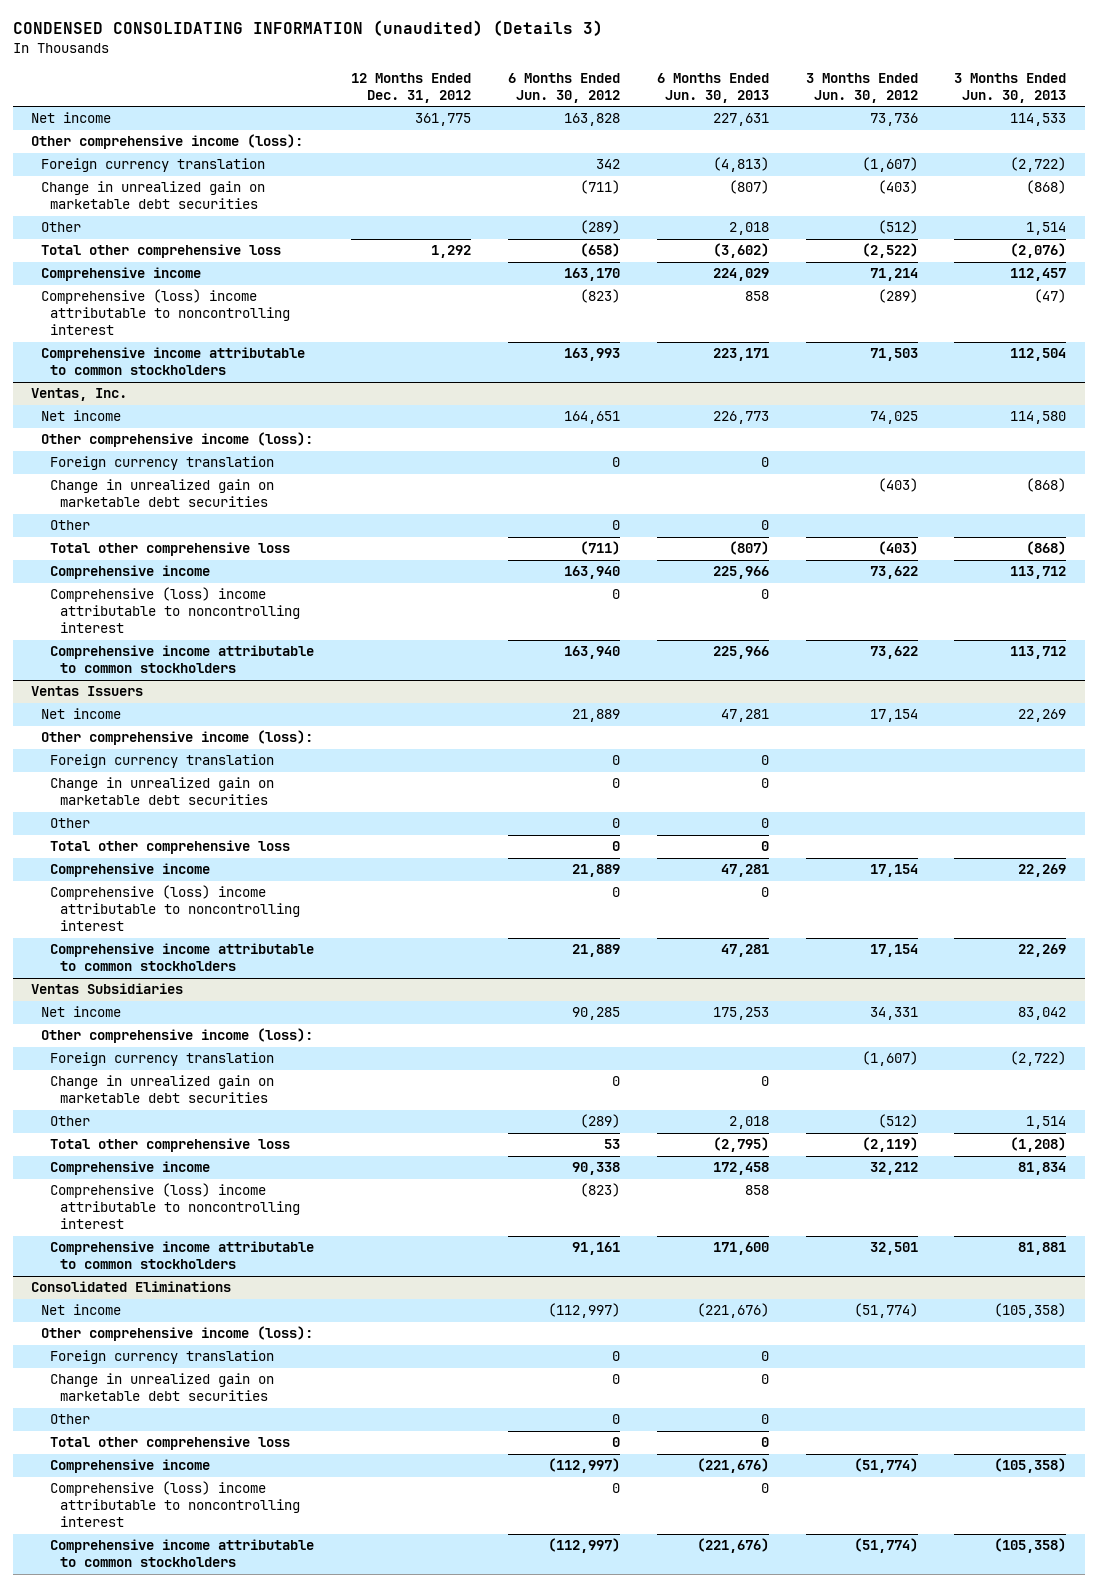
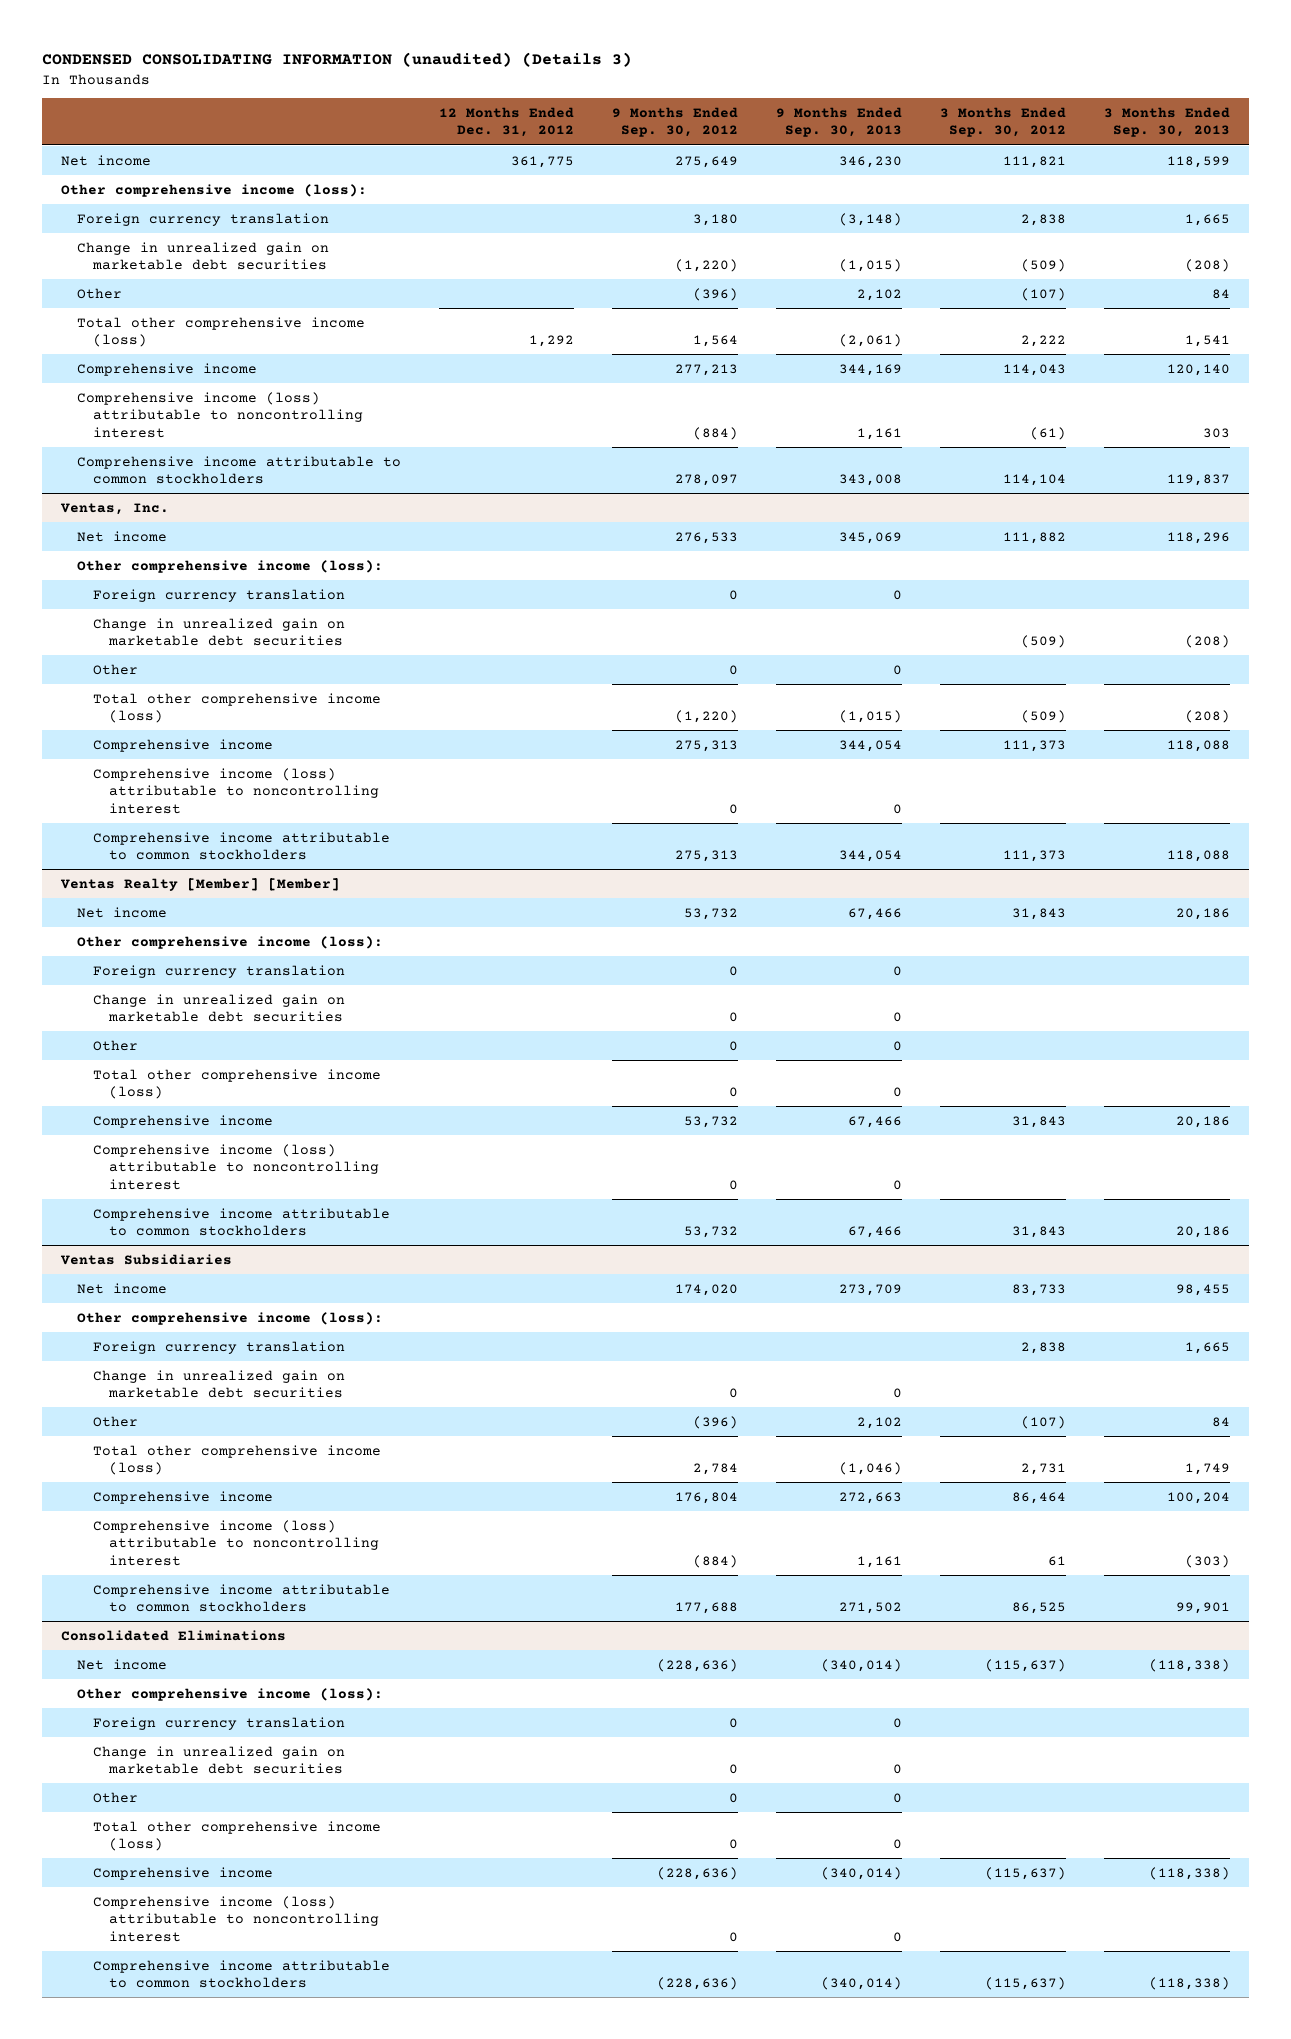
[507,72,620,103] 6 Months Ended Jun. 30, 2012 -> none
[656,72,769,103] 6 Months Ended Jun. 30, 2013 -> none
[805,72,918,103] 3 Months Ended Jun. 30, 2012 -> none
[954,72,1067,103] 3 Months Ended Jun. 30, 2013 -> none
none -> [611,106,738,138] 9 Months Ended Sep. 30, 2012
none -> [775,106,902,138] 9 Months Ended Sep. 30, 2013
none -> [939,106,1066,138] 3 Months Ended Sep. 30, 2012
none -> [1103,106,1230,138] 3 Months Ended Sep. 30, 2013
[40,244,281,259] Total other comprehensive loss -> [77,316,366,348] Total other comprehensive income (loss)
[40,289,291,336] Comprehensive (loss) income attributable to noncontrolling interest -> [77,391,364,438] Comprehensive income (loss) attributable to noncontrolling interest
[50,542,291,557] Total other comprehensive loss -> [93,692,382,724] Total other comprehensive income (loss)
[50,587,301,634] Comprehensive (loss) income attributable to noncontrolling interest -> [93,767,380,814] Comprehensive income (loss) attributable to noncontrolling interest
[31,686,144,697] Ventas Issuers -> none
[40,708,121,720] Net income -> none
[40,730,313,746] Other comprehensive income (loss): -> none
[50,754,275,769] Foreign currency translation -> none
[50,777,275,806] Change in unrealized gain on marketable debt securities -> none
[50,818,91,829] Other -> none
[50,840,291,855] Total other comprehensive loss -> none
[50,863,211,878] Comprehensive income -> none
[50,885,301,932] Comprehensive (loss) income attributable to noncontrolling interest -> none
[50,943,315,972] Comprehensive income attributable to common stockholders -> none
none -> [60,877,341,891] Ventas Realty [Member] [Member]
none -> [77,906,168,918] Net income
none -> [77,935,384,949] Other comprehensive income (loss):
none -> [93,964,346,978] Foreign currency translation
none -> [93,993,346,1023] Change in unrealized gain on marketable debt securities
none -> [93,1039,139,1051] Other
none -> [93,1068,382,1100] Total other comprehensive income (loss)
none -> [93,1114,274,1128] Comprehensive income
none -> [93,1143,380,1190] Comprehensive income (loss) attributable to noncontrolling interest
none -> [93,1207,391,1237] Comprehensive income attributable to common stockholders
[50,1138,291,1153] Total other comprehensive loss -> [93,1444,382,1476] Total other comprehensive income (loss)
[50,1183,301,1230] Comprehensive (loss) income attributable to noncontrolling interest -> [93,1519,380,1566] Comprehensive income (loss) attributable to noncontrolling interest
[50,1436,291,1451] Total other comprehensive loss -> [93,1820,382,1852] Total other comprehensive income (loss)
[50,1481,301,1528] Comprehensive (loss) income attributable to noncontrolling interest -> [93,1895,380,1942] Comprehensive income (loss) attributable to noncontrolling interest

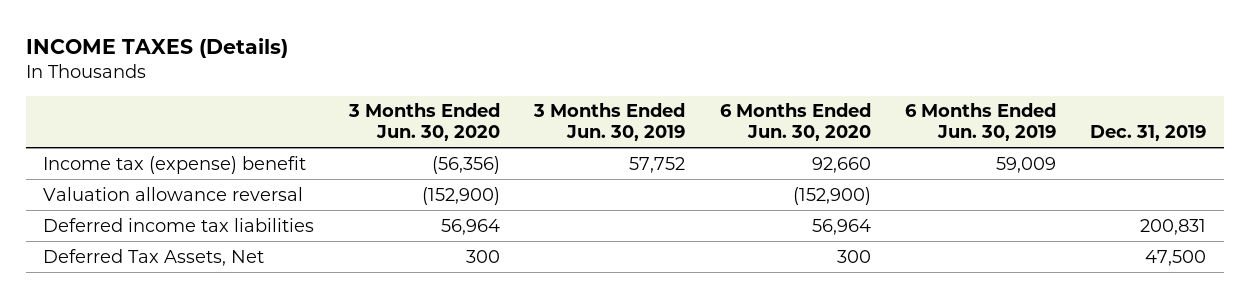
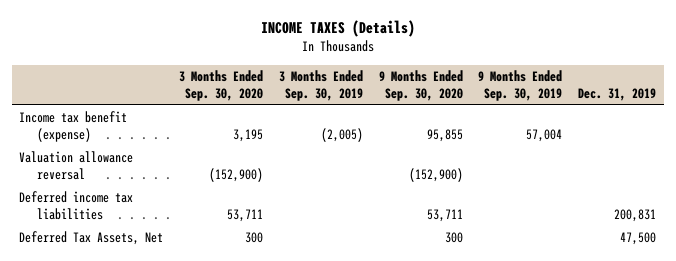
[347,103,500,141] 3 Months Ended Jun. 30, 2020 -> none
[533,103,686,141] 3 Months Ended Jun. 30, 2019 -> none
[719,103,871,141] 6 Months Ended Jun. 30, 2020 -> none
[904,103,1056,141] 6 Months Ended Jun. 30, 2019 -> none
none -> [179,69,264,101] 3 Months Ended Sep. 30, 2020
none -> [278,69,363,101] 3 Months Ended Sep. 30, 2019
none -> [378,69,463,101] 9 Months Ended Sep. 30, 2020
none -> [478,69,563,101] 9 Months Ended Sep. 30, 2019
[43,155,307,174] Income tax (expense) benefit -> [19,111,128,143] Income tax benefit (expense)

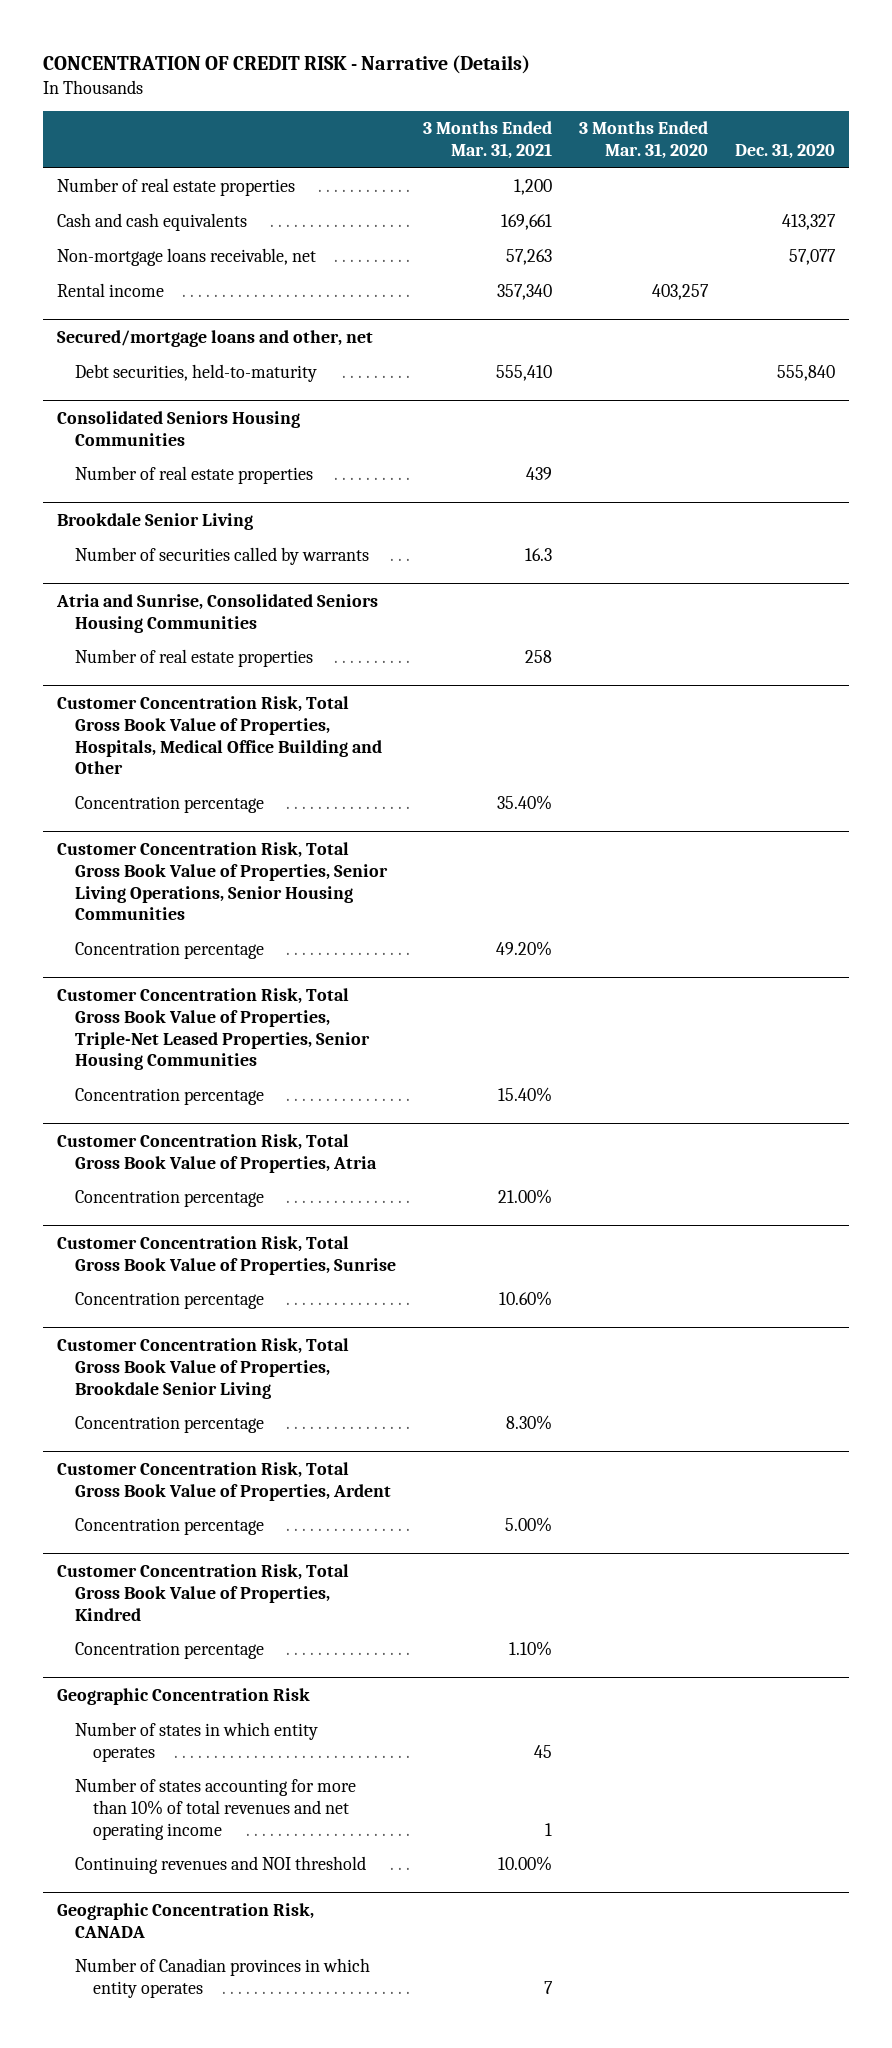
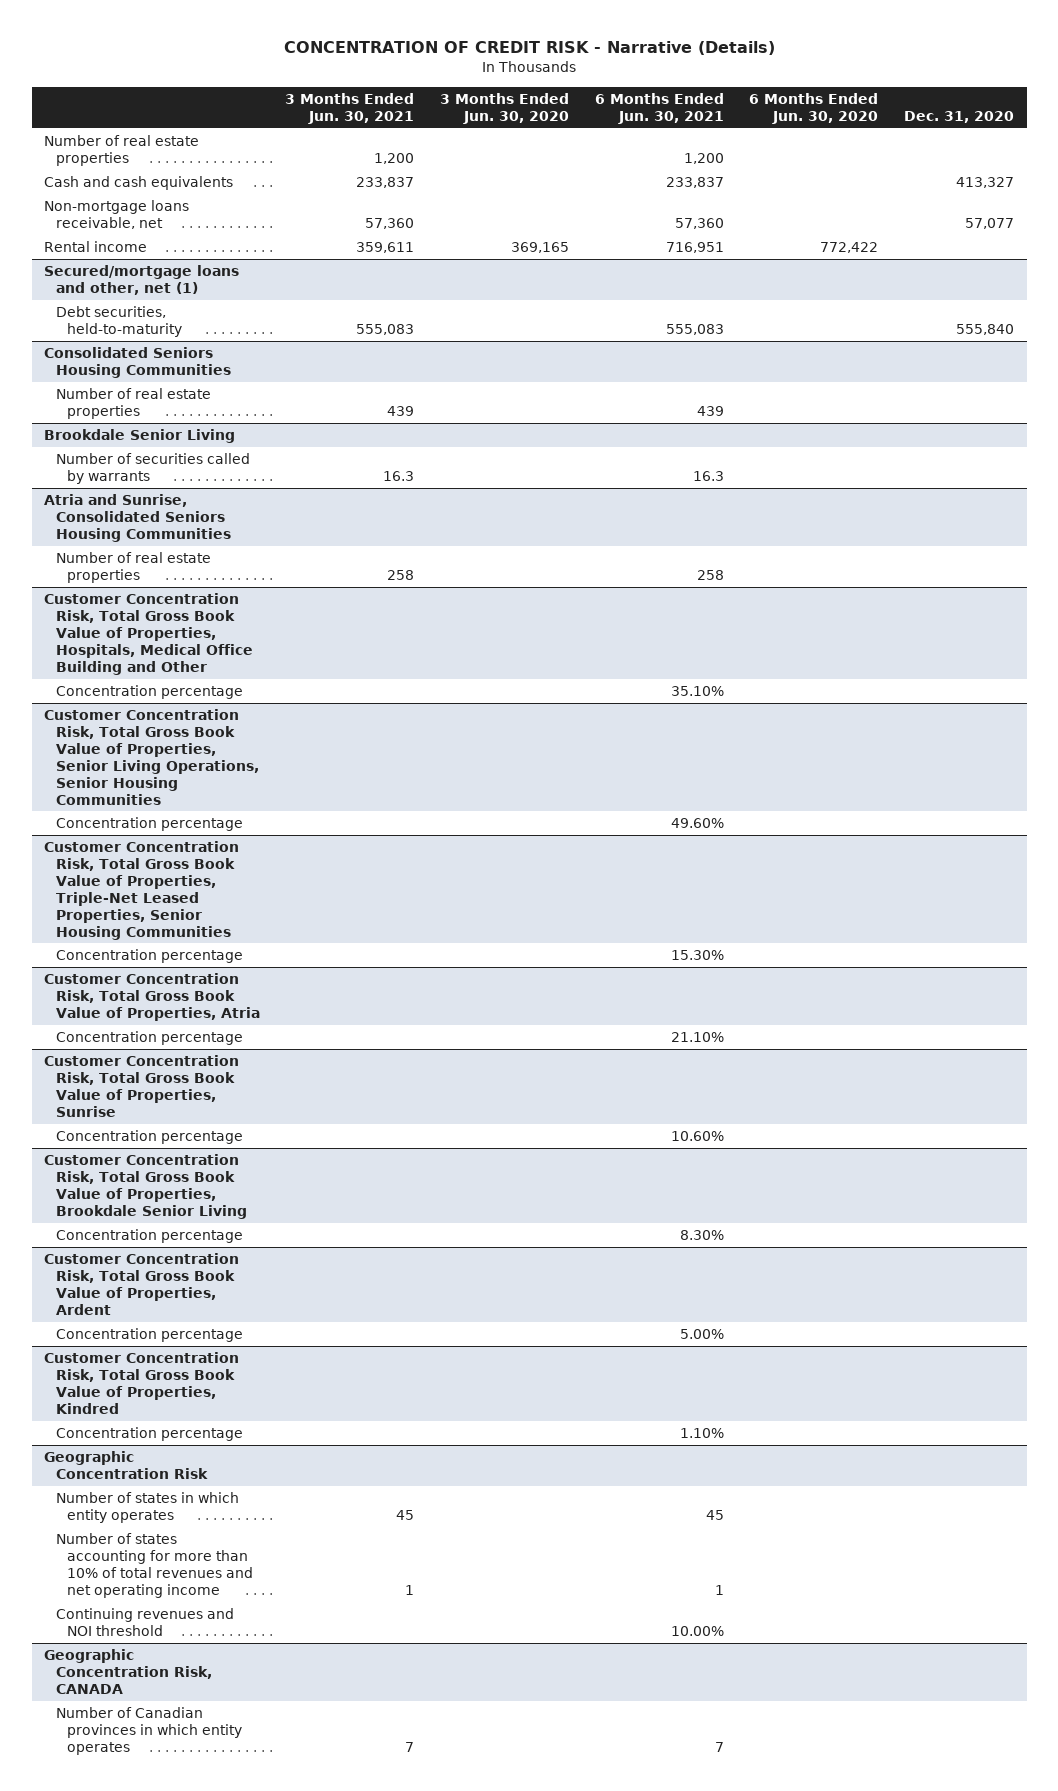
[423,121,553,160] 3 Months Ended Mar. 31, 2021 -> none
[579,121,709,160] 3 Months Ended Mar. 31, 2020 -> none
none -> [285,92,415,124] 3 Months Ended Jun. 30, 2021
none -> [440,92,570,124] 3 Months Ended Jun. 30, 2020
none -> [594,92,724,124] 6 Months Ended Jun. 30, 2021
none -> [749,92,879,124] 6 Months Ended Jun. 30, 2020
[56,330,373,348] Secured/mortgage loans and other, net -> [44,265,240,296] Secured/mortgage loans and other, net (1)

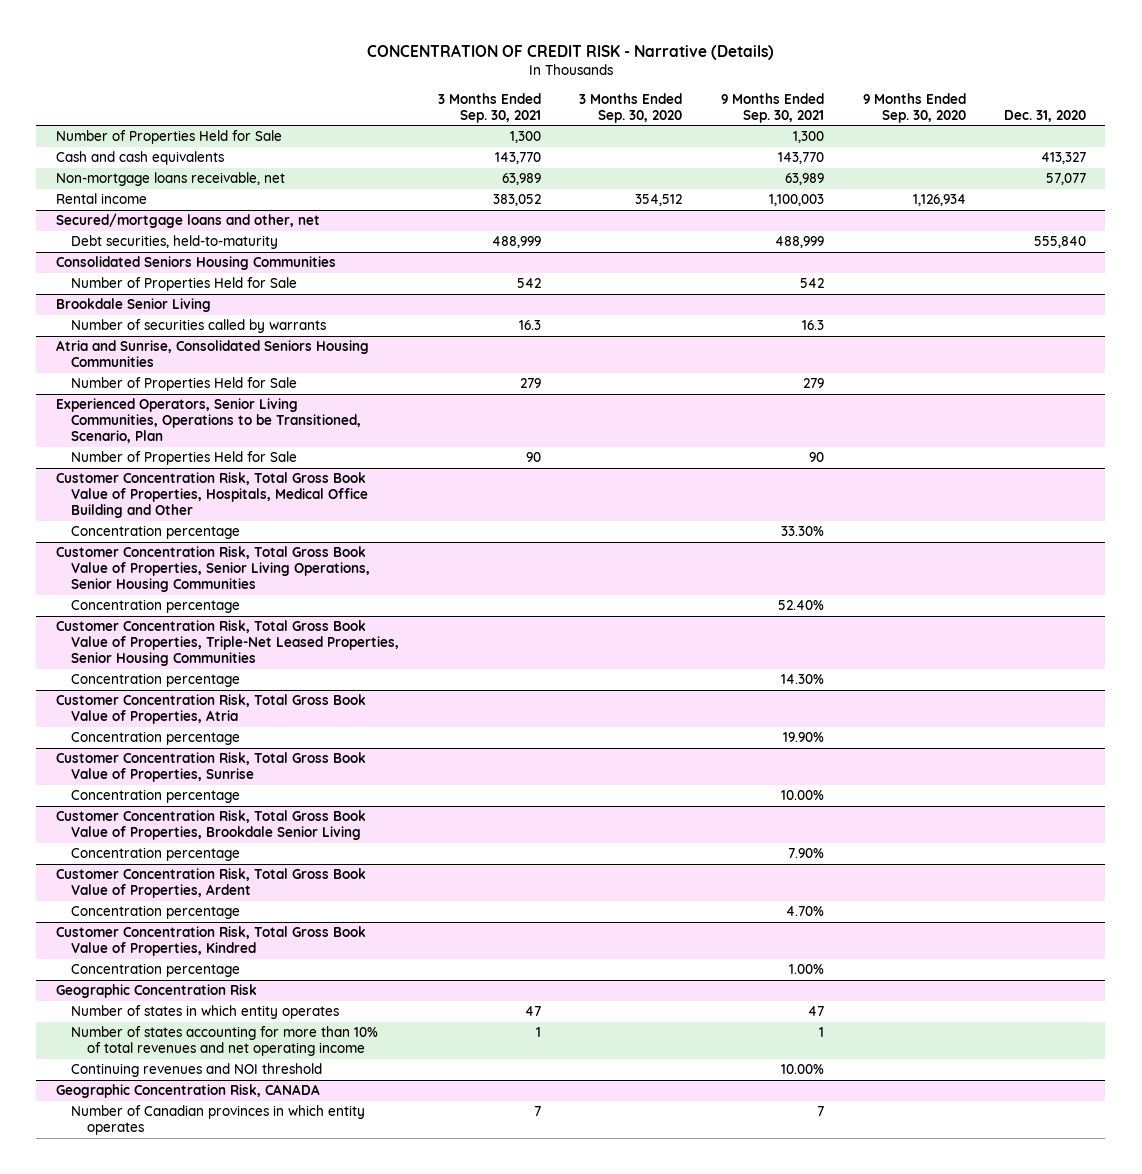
[285,92,415,124] 3 Months Ended Jun. 30, 2021 -> none
[440,92,570,124] 3 Months Ended Jun. 30, 2020 -> none
[594,92,724,124] 6 Months Ended Jun. 30, 2021 -> none
[749,92,879,124] 6 Months Ended Jun. 30, 2020 -> none
none -> [437,92,541,123] 3 Months Ended Sep. 30, 2021
none -> [579,92,683,123] 3 Months Ended Sep. 30, 2020
none -> [721,92,825,123] 9 Months Ended Sep. 30, 2021
none -> [862,92,966,123] 9 Months Ended Sep. 30, 2020
[44,135,200,167] Number of real estate properties -> [55,130,282,145] Number of Properties Held for Sale
[44,265,240,296] Secured/mortgage loans and other, net (1) -> [55,213,320,229] Secured/mortgage loans and other, net
[55,388,211,420] Number of real estate properties -> [71,277,298,292] Number of Properties Held for Sale
[55,552,211,584] Number of real estate properties -> [71,377,298,392] Number of Properties Held for Sale
none -> [55,398,362,444] Experienced Operators, Senior Living Communities, Operations to be Transitioned, Scenario, Plan
none -> [71,451,298,466] Number of Properties Held for Sale

